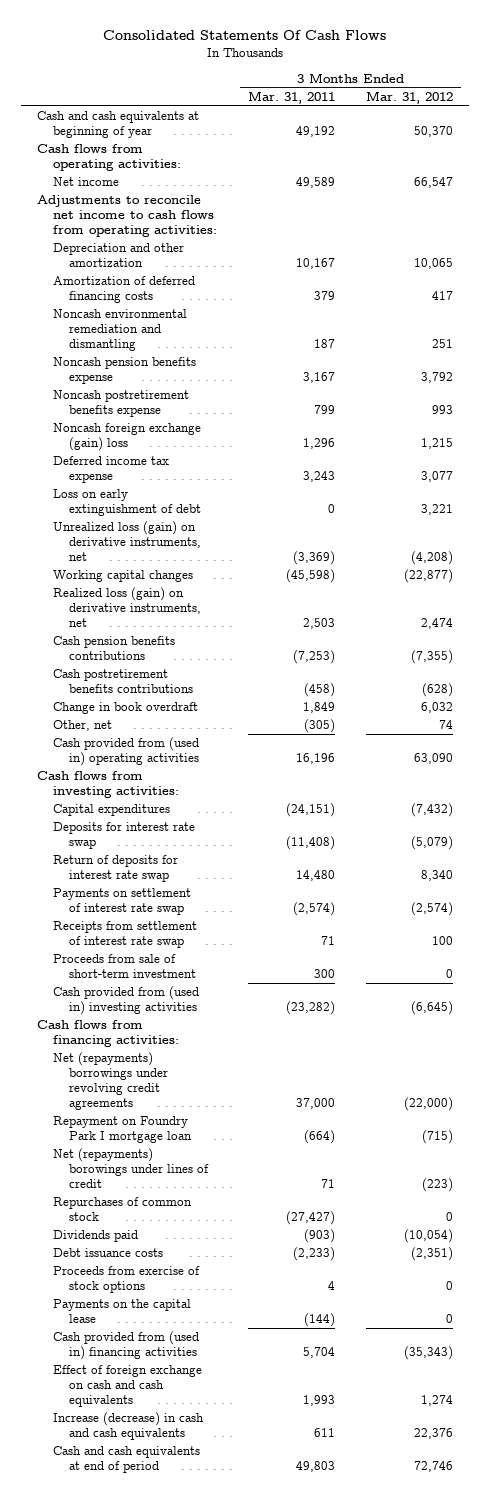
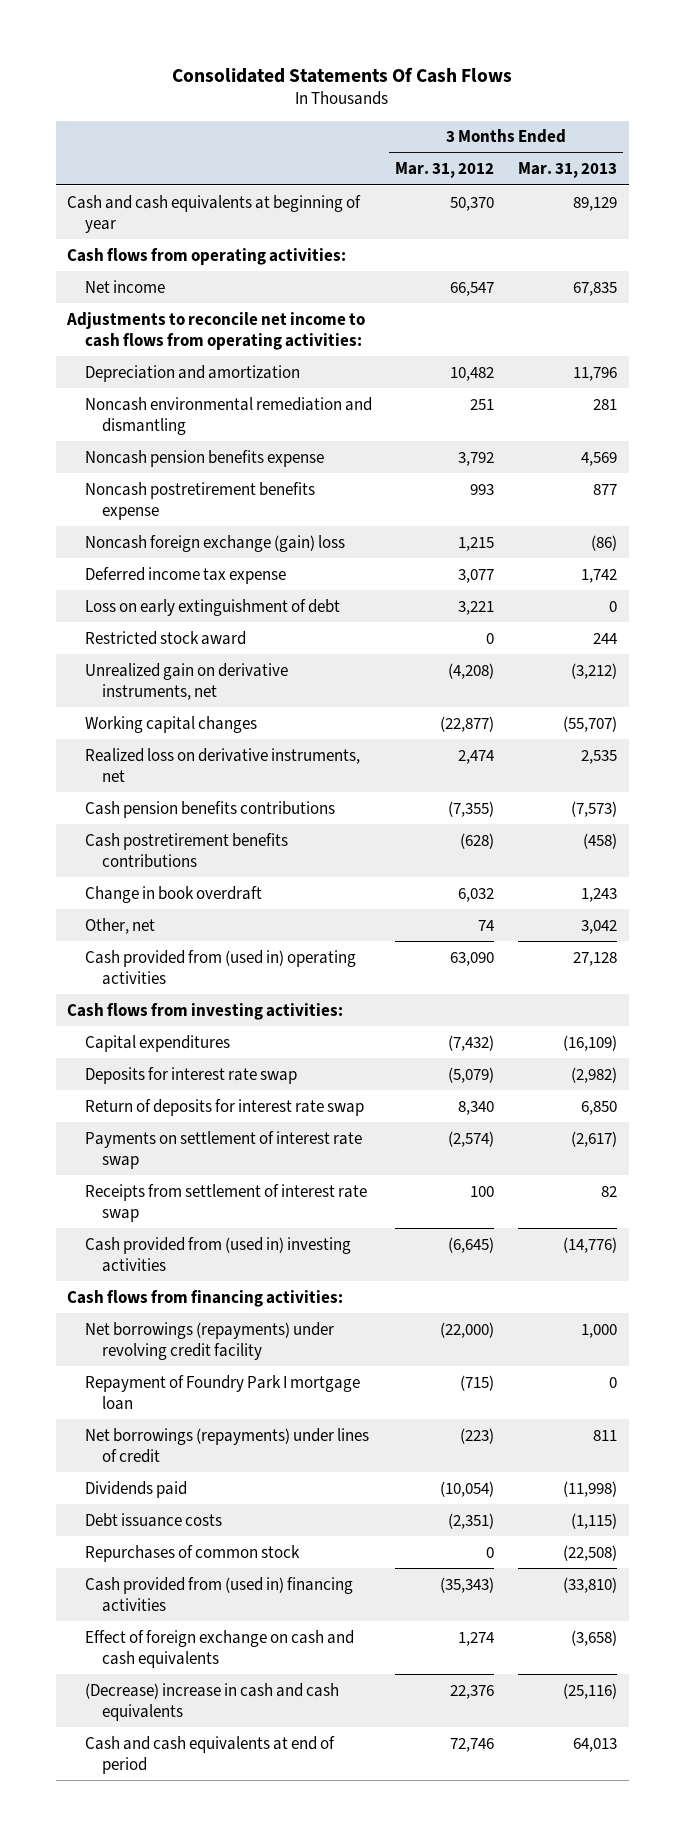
[248,90,336,104] Mar. 31, 2011 -> none
none -> [517,162,617,179] Mar. 31, 2013
[53,276,196,304] Amortization of deferred financing costs -> none
[53,243,185,268] Depreciation and other amortization -> [84,364,300,382] Depreciation and amortization
[414,258,454,270] 10,065 -> [450,366,495,381] 10,482
none -> [84,630,246,645] Restricted stock award
[53,521,202,562] Unrealized loss (gain) on derivative instruments, net -> [84,662,288,700] Unrealized gain on derivative instruments, net
[53,587,202,628] Realized loss (gain) on derivative instruments, net -> [84,747,360,782] Realized loss on derivative instruments, net
[53,954,197,979] Proceeds from sale of short-term investment -> none
[53,1052,169,1111] Net (repayments) borrowings under revolving credit agreements -> [84,1321,334,1360] Net borrowings (repayments) under revolving credit facility
[53,1116,193,1144] Repayment on Foundry Park I mortgage loan -> [84,1374,360,1410] Repayment of Foundry Park I mortgage loan
[53,1148,210,1189] Net (repayments) borowings under lines of credit -> [84,1427,369,1463] Net borrowings (repayments) under lines of credit
[53,1266,201,1294] Proceeds from exercise of stock options -> none
[53,1299,192,1324] Payments on the capital lease -> none
[53,1197,193,1222] Repurchases of common stock -> [84,1544,300,1562] Repurchases of common stock
[53,1412,205,1441] Increase (decrease) in cash and cash equivalents -> [84,1682,339,1721] (Decrease) increase in cash and cash equivalents

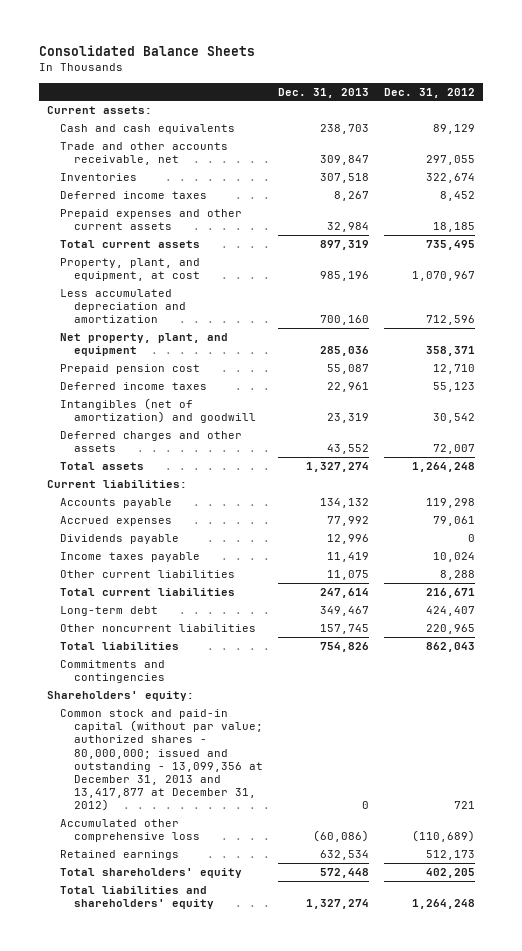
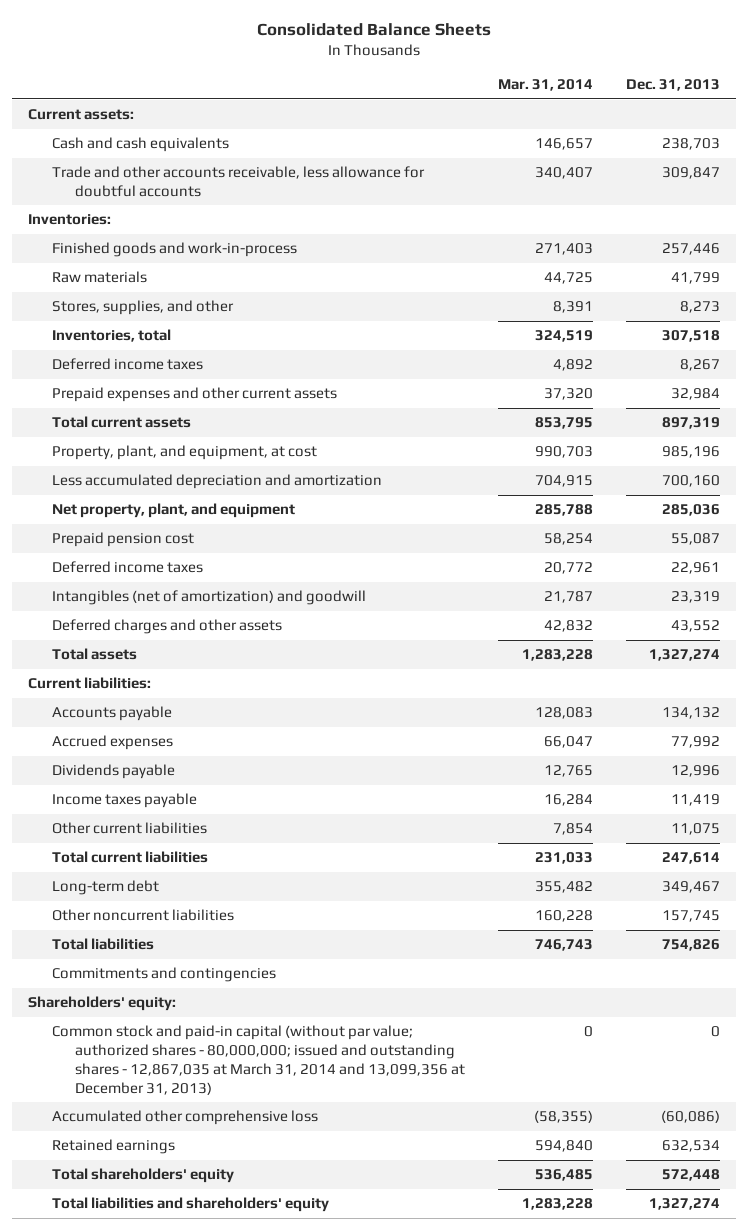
[384,87,476,98] Dec. 31, 2012 -> none
none -> [497,79,593,92] Mar. 31, 2014
[60,141,229,166] Trade and other accounts receivable, net -> [51,166,425,197] Trade and other accounts receivable, less allowance for doubtful accounts
none -> [28,214,112,226] Inventories:
none -> [51,242,297,258] Finished goods and work-in-process
none -> [51,271,147,284] Raw materials
none -> [51,300,234,316] Stores, supplies, and other
[60,172,138,181] Inventories -> [51,329,171,343] Inventories, total
[60,708,263,812] Common stock and paid-in capital (without par value; authorized shares - 80,000,000; issued and outstanding - 13,099,356 at December 31, 2013 and 13,417,877 at December 31, 2012) -> [51,1025,465,1095] Common stock and paid-in capital (without par value; authorized shares - 80,000,000; issued and outstanding shares - 12,867,035 at March 31, 2014 and 13,099,356 at December 31, 2013)

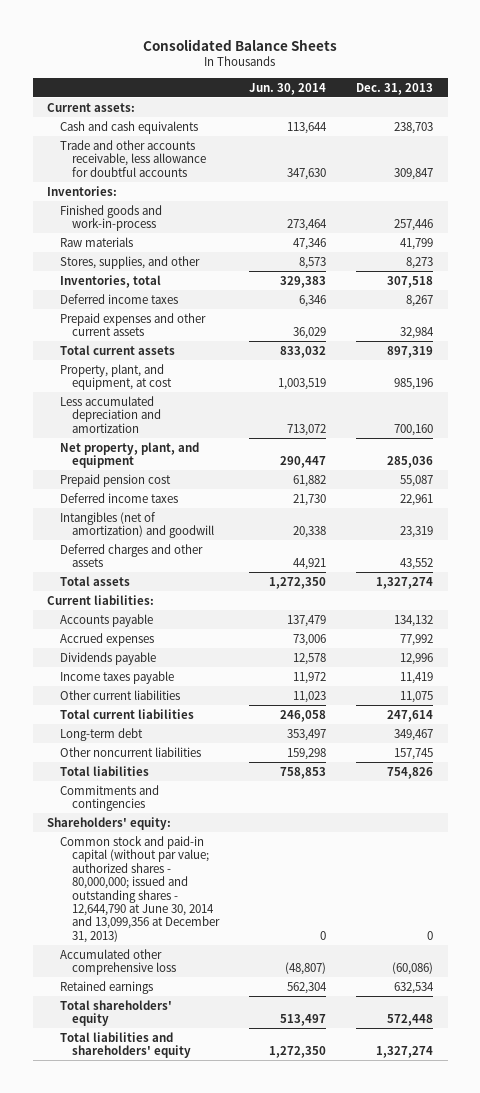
[497,79,593,92] Mar. 31, 2014 -> none
none -> [249,82,327,95] Jun. 30, 2014
[51,1025,465,1095] Common stock and paid-in capital (without par value; authorized shares - 80,000,000; issued and outstanding shares - 12,867,035 at March 31, 2014 and 13,099,356 at December 31, 2013) -> [59,835,221,943] Common stock and paid-in capital (without par value; authorized shares - 80,000,000; issued and outstanding shares - 12,644,790 at June 30, 2014 and 13,099,356 at December 31, 2013)

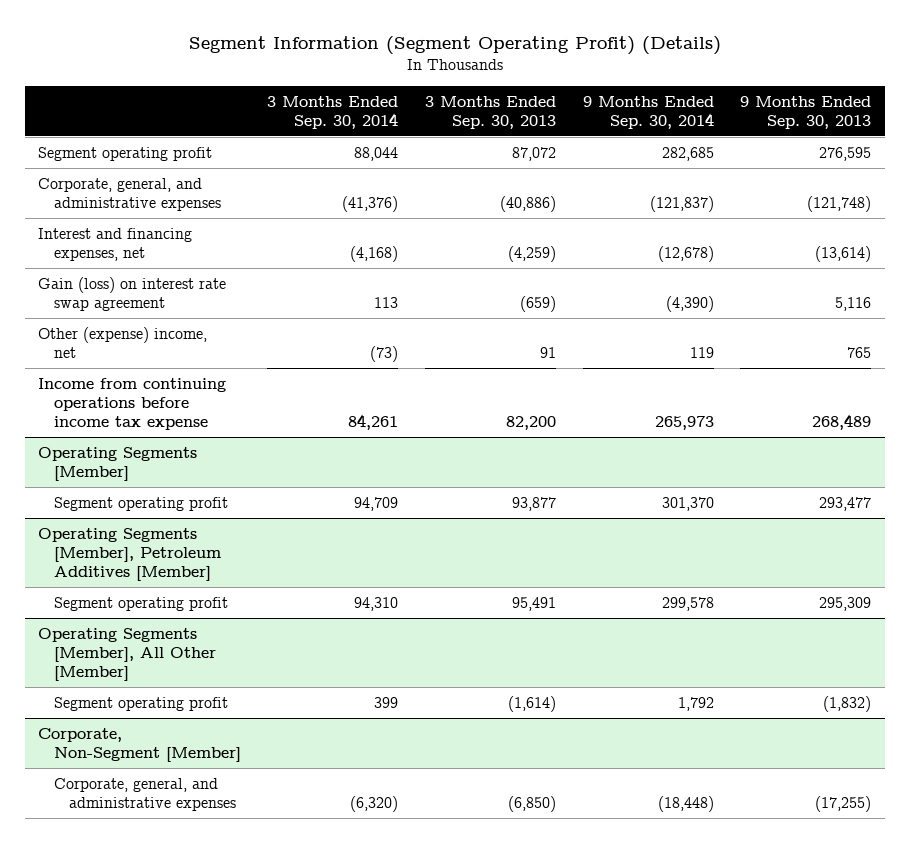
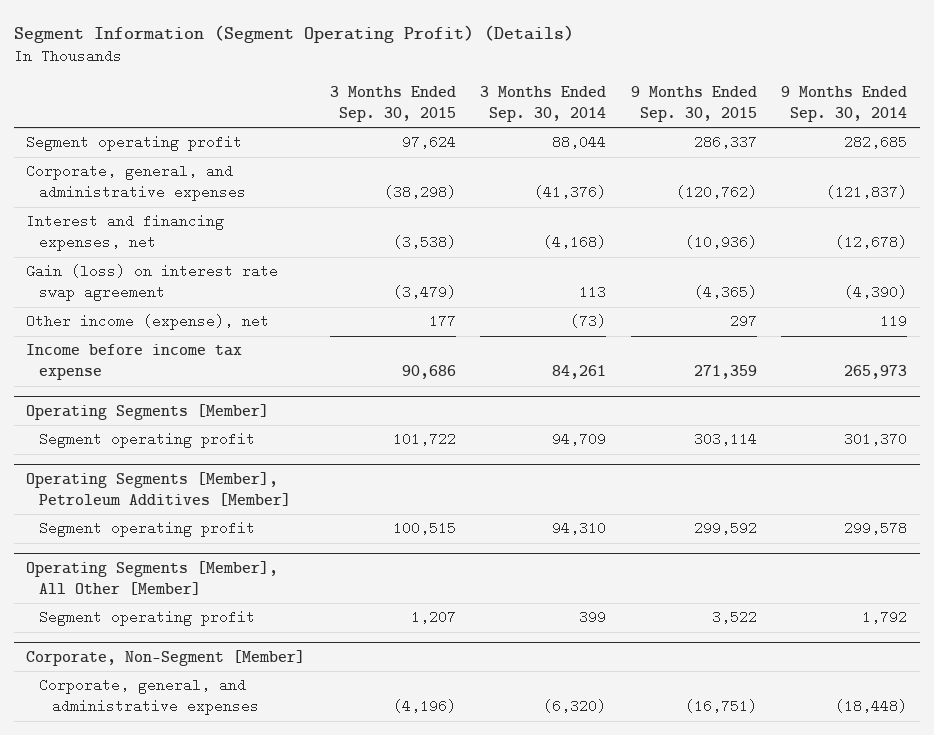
[424,95,556,129] 3 Months Ended Sep. 30, 2013 -> none
[740,95,872,129] 9 Months Ended Sep. 30, 2013 -> none
none -> [329,86,456,122] 3 Months Ended Sep. 30, 2015
none -> [630,86,757,122] 9 Months Ended Sep. 30, 2015
[37,327,207,359] Other (expense) income, net -> [26,314,270,331] Other income (expense), net
[37,378,226,431] Income from continuing operations before income tax expense -> [26,344,243,381] Income before income tax expense

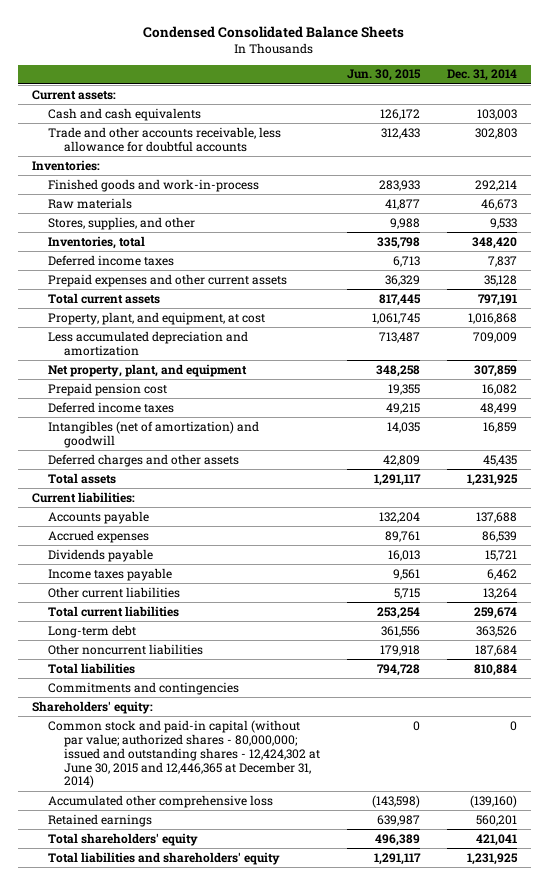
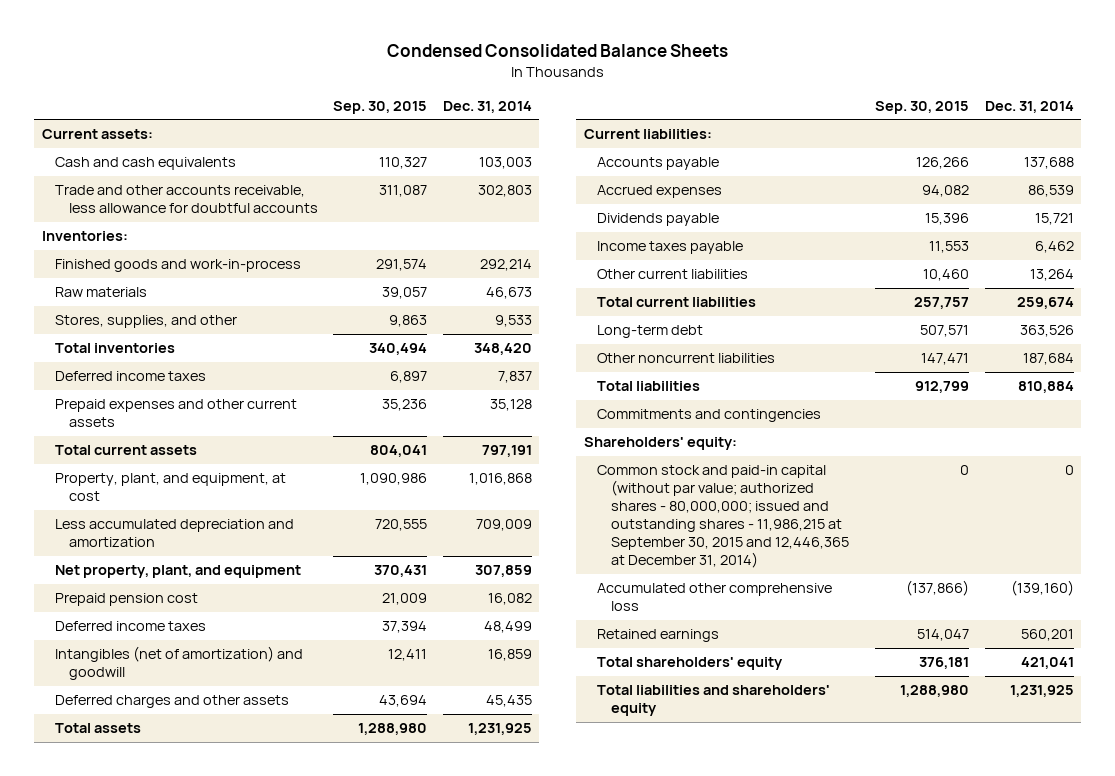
[347,69,422,82] Jun. 30, 2015 -> none
none -> [333,100,428,114] Sep. 30, 2015
[48,235,146,249] Inventories, total -> [55,343,176,354] Total inventories
[48,719,321,789] Common stock and paid-in capital (without par value; authorized shares - 80,000,000; issued and outstanding shares - 12,424,302 at June 30, 2015 and 12,446,365 at December 31, 2014) -> [597,465,850,569] Common stock and paid-in capital (without par value; authorized shares - 80,000,000; issued and outstanding shares - 11,986,215 at September 30, 2015 and 12,446,365 at December 31, 2014)

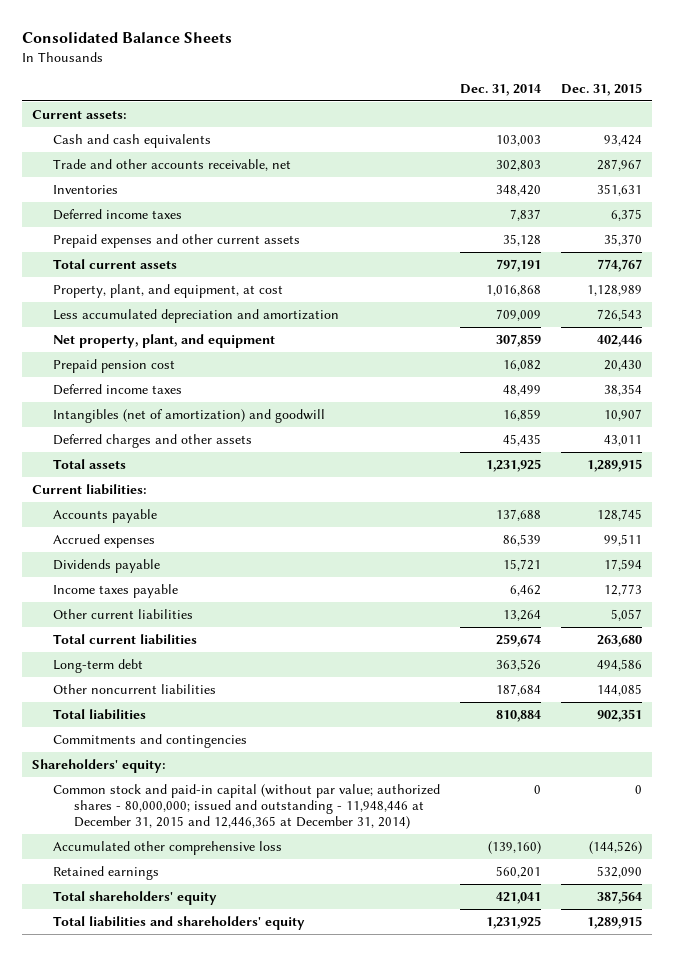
[386,43,728,57] Condensed Consolidated Balance Sheets -> [21,32,232,44] Consolidated Balance Sheets
[333,100,428,114] Sep. 30, 2015 -> none
none -> [560,82,642,96] Dec. 31, 2015
[41,231,128,242] Inventories: -> none
[55,259,302,273] Finished goods and work-in-process -> none
[55,287,148,298] Raw materials -> none
[55,315,238,329] Stores, supplies, and other -> none
[55,185,319,214] Trade and other accounts receivable, less allowance for doubtful accounts -> [52,158,291,171] Trade and other accounts receivable, net
[55,343,176,354] Total inventories -> [52,184,118,194] Inventories
[597,465,850,569] Common stock and paid-in capital (without par value; authorized shares - 80,000,000; issued and outstanding shares - 11,986,215 at September 30, 2015 and 12,446,365 at December 31, 2014) -> [52,783,440,830] Common stock and paid-in capital (without par value; authorized shares - 80,000,000; issued and outstanding - 11,948,446 at December 31, 2015 and 12,446,365 at December 31, 2014)

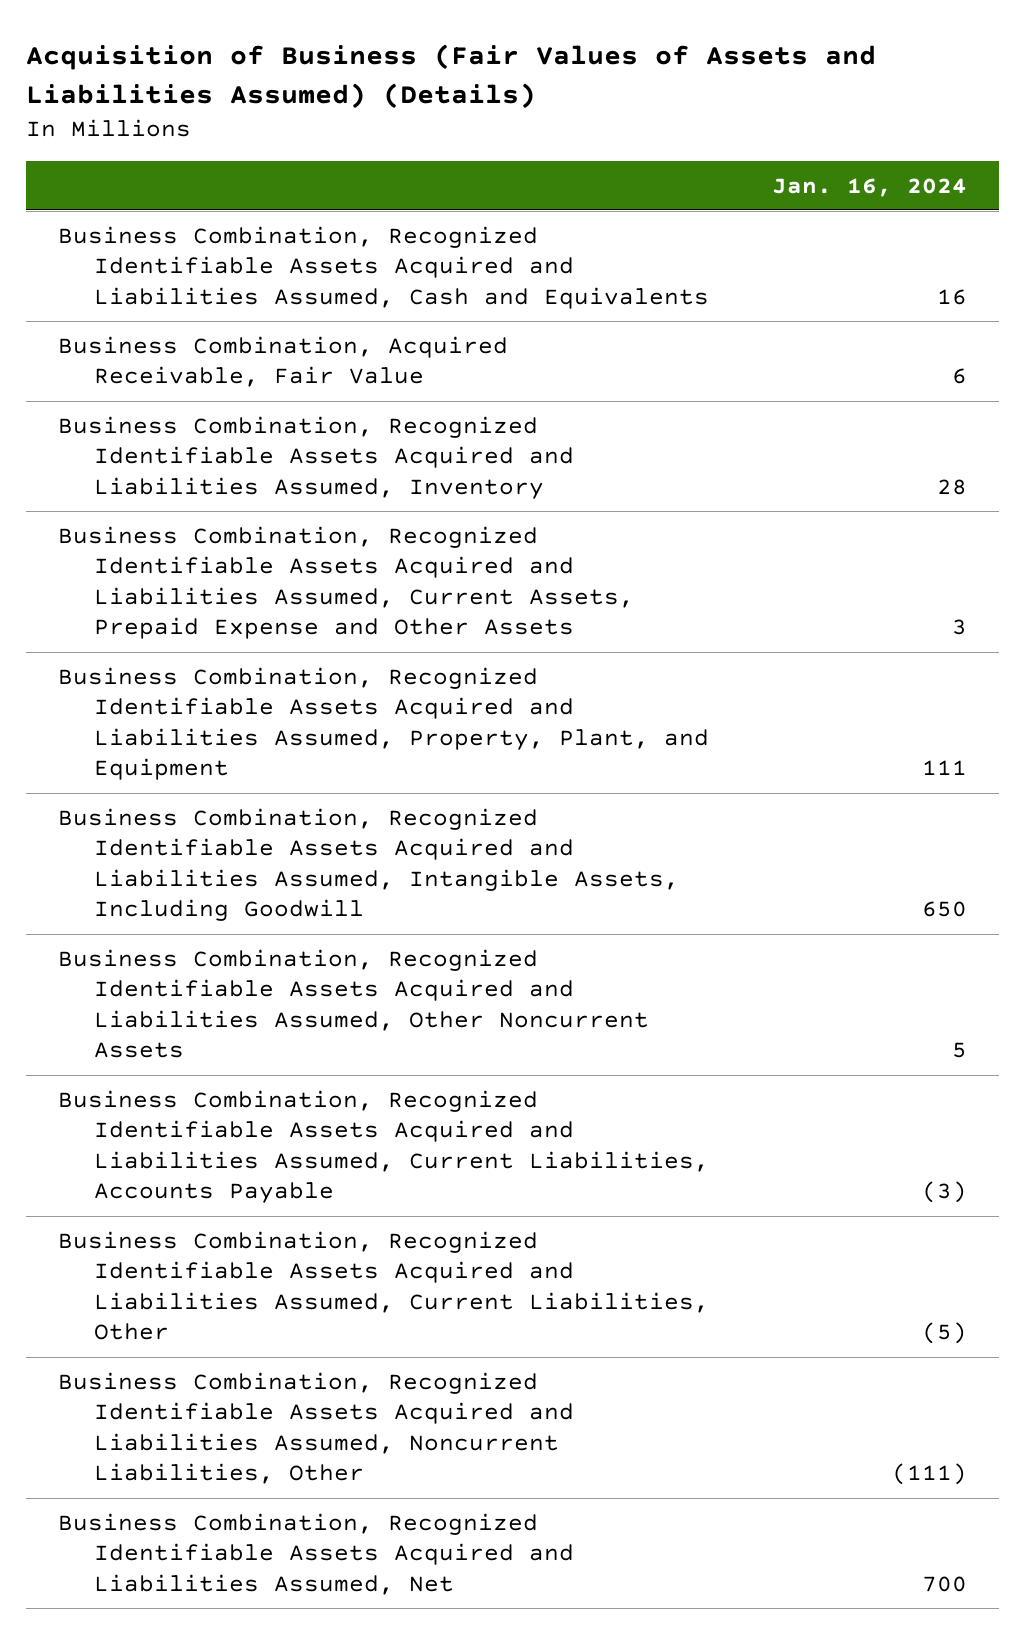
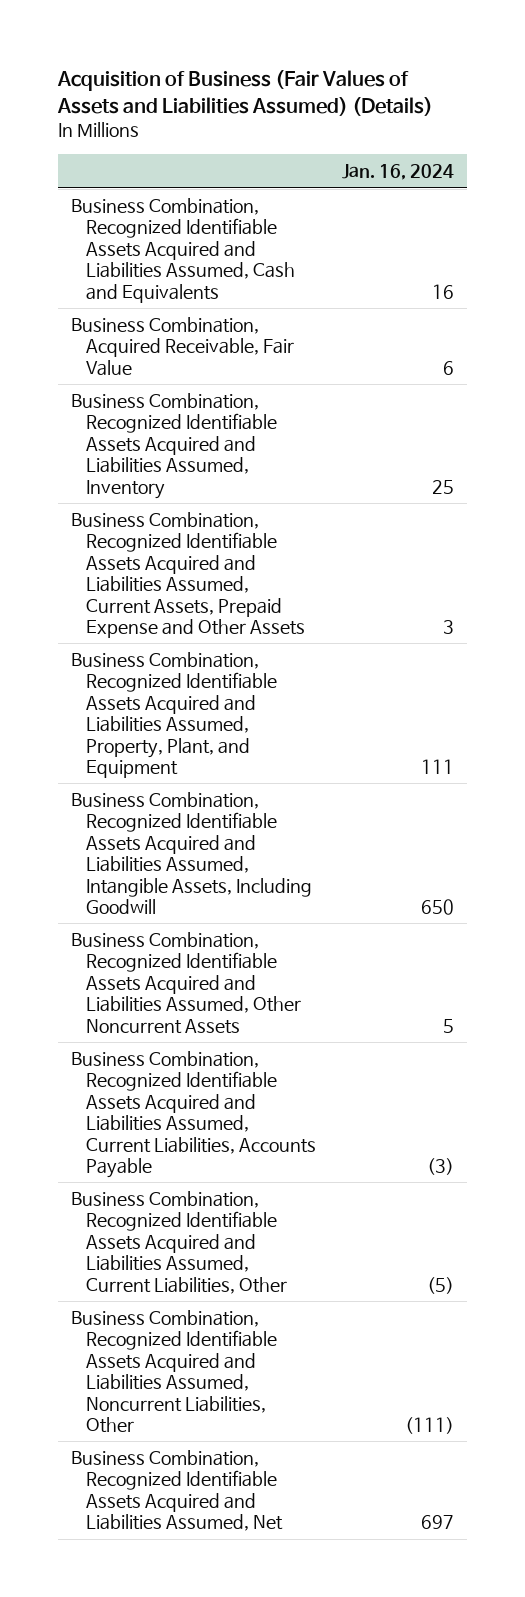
[936,478,967,495] 28 -> [431,479,454,494] 25
[921,1575,967,1592] 700 -> [420,1515,454,1530] 697

